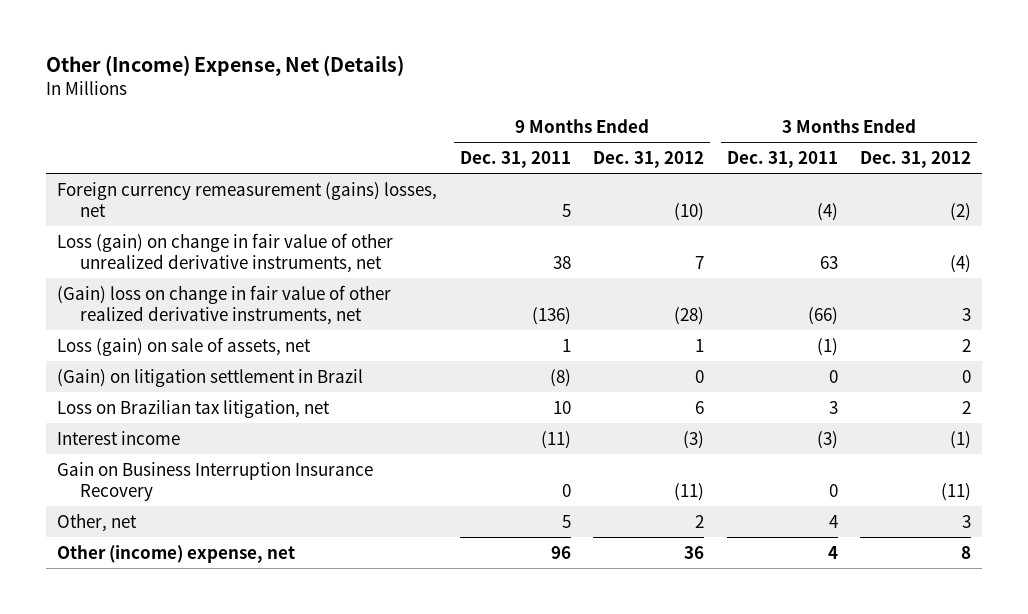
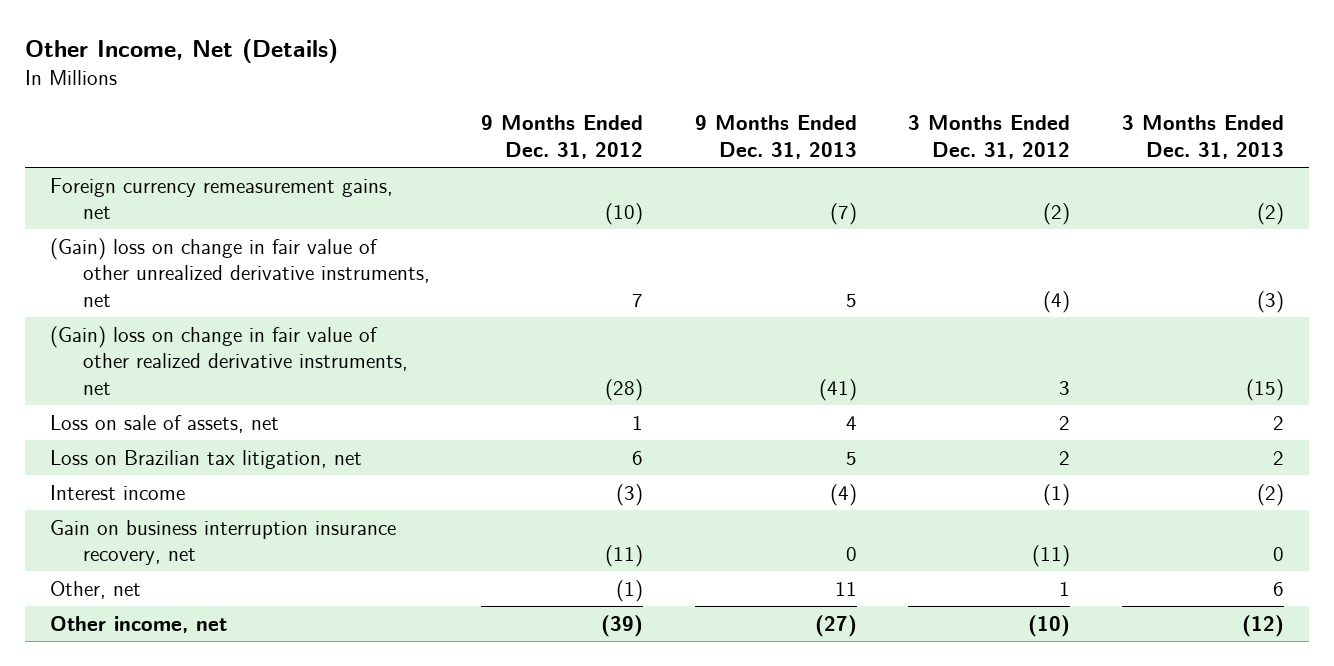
[45,55,404,77] Other (Income) Expense, Net (Details) -> [24,38,338,63] Other Income, Net (Details)
[459,150,571,168] Dec. 31, 2011 -> none
[726,150,838,168] Dec. 31, 2011 -> none
none -> [694,115,857,160] 9 Months Ended Dec. 31, 2013
none -> [1121,115,1284,160] 3 Months Ended Dec. 31, 2013
[57,181,438,218] Foreign currency remeasurement (gains) losses, net -> [50,177,394,220] Foreign currency remeasurement gains, net
[57,232,394,274] Loss (gain) on change in fair value of other unrealized derivative instruments, net -> [50,237,430,308] (Gain) loss on change in fair value of other unrealized derivative instruments, net
[57,368,364,387] (Gain) on litigation settlement in Brazil -> none
[57,336,312,356] Loss (gain) on sale of assets, net -> [50,414,280,433] Loss on sale of assets, net
[57,461,374,502] Gain on Business Interruption Insurance Recovery -> [50,519,397,566] Gain on business interruption insurance recovery, net
[695,514,705,528] 2 -> [616,579,644,602] (1)
[962,514,972,528] 3 -> [1059,581,1071,596] 1
[57,544,296,563] Other (income) expense, net -> [50,615,228,633] Other income, net
[684,545,705,559] 36 -> [601,614,644,637] (39)
[961,545,972,559] 8 -> [1028,614,1071,637] (10)

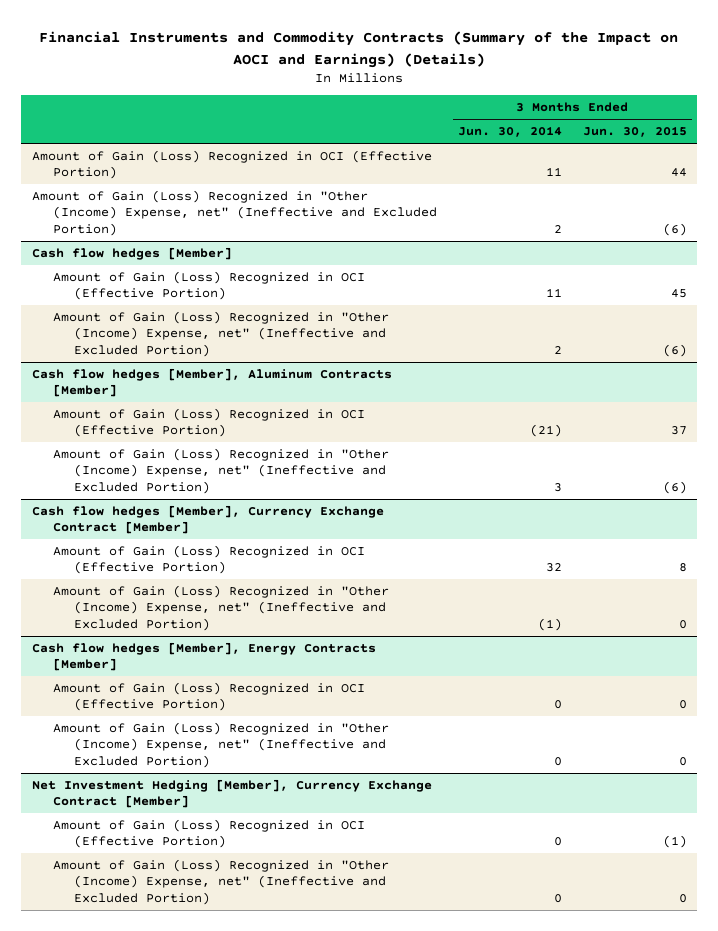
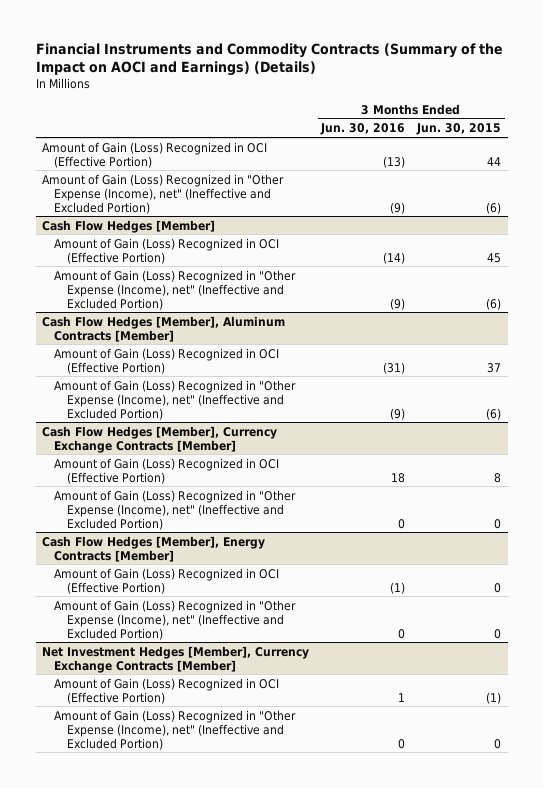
[457,126,562,138] Jun. 30, 2014 -> none
none -> [320,123,406,136] Jun. 30, 2016
[31,189,437,236] Amount of Gain (Loss) Recognized in "Other (Income) Expense, net" (Ineffective and Excluded Portion) -> [41,173,284,214] Amount of Gain (Loss) Recognized in "Other Expense (Income), net" (Ineffective and Excluded Portion)
[31,246,232,260] Cash flow hedges [Member] -> [41,219,215,233] Cash Flow Hedges [Member]
[52,310,389,357] Amount of Gain (Loss) Recognized in "Other (Income) Expense, net" (Ineffective and Excluded Portion) -> [54,269,297,310] Amount of Gain (Loss) Recognized in "Other Expense (Income), net" (Ineffective and Excluded Portion)
[31,367,392,398] Cash flow hedges [Member], Aluminum Contracts [Member] -> [41,315,285,342] Cash Flow Hedges [Member], Aluminum Contracts [Member]
[52,447,389,494] Amount of Gain (Loss) Recognized in "Other (Income) Expense, net" (Ineffective and Excluded Portion) -> [54,379,297,420] Amount of Gain (Loss) Recognized in "Other Expense (Income), net" (Ineffective and Excluded Portion)
[31,504,384,535] Cash flow hedges [Member], Currency Exchange Contract [Member] -> [41,425,277,453] Cash Flow Hedges [Member], Currency Exchange Contracts [Member]
[52,584,389,631] Amount of Gain (Loss) Recognized in "Other (Income) Expense, net" (Ineffective and Excluded Portion) -> [54,489,297,530] Amount of Gain (Loss) Recognized in "Other Expense (Income), net" (Ineffective and Excluded Portion)
[31,641,376,672] Cash flow hedges [Member], Energy Contracts [Member] -> [41,535,265,562] Cash Flow Hedges [Member], Energy Contracts [Member]
[52,721,389,768] Amount of Gain (Loss) Recognized in "Other (Income) Expense, net" (Ineffective and Excluded Portion) -> [54,599,297,640] Amount of Gain (Loss) Recognized in "Other Expense (Income), net" (Ineffective and Excluded Portion)
[31,778,432,809] Net Investment Hedging [Member], Currency Exchange Contract [Member] -> [41,645,309,673] Net Investment Hedges [Member], Currency Exchange Contracts [Member]
[52,858,389,905] Amount of Gain (Loss) Recognized in "Other (Income) Expense, net" (Ineffective and Excluded Portion) -> [54,709,297,750] Amount of Gain (Loss) Recognized in "Other Expense (Income), net" (Ineffective and Excluded Portion)

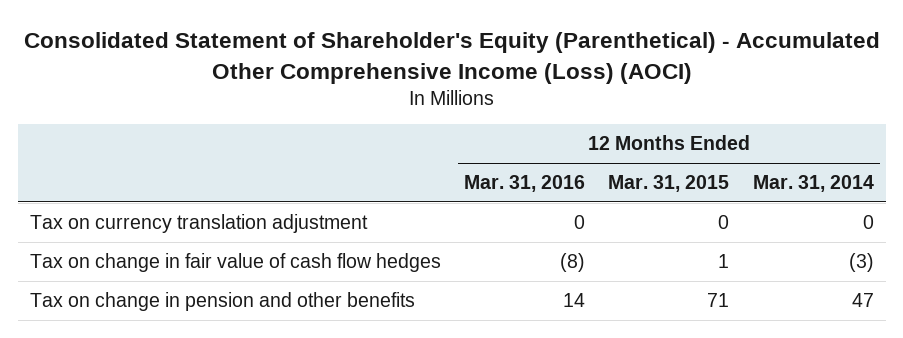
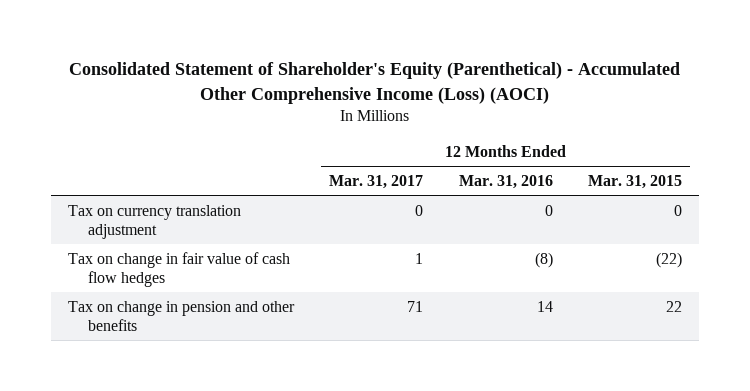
[752,175,874,193] Mar. 31, 2014 -> none
none -> [329,174,424,189] Mar. 31, 2017
[718,254,730,269] 1 -> [655,251,682,268] (22)
[707,293,730,308] 71 -> [665,300,682,312] 22

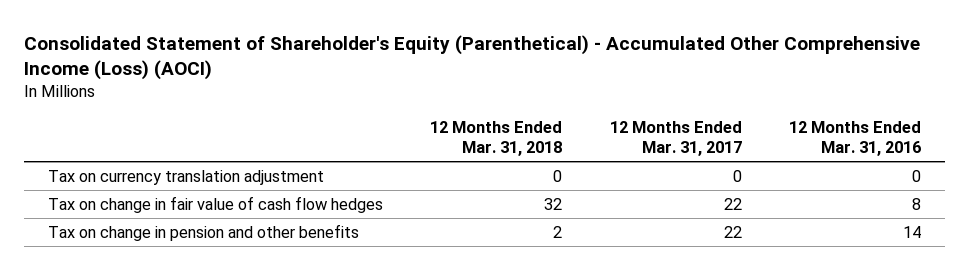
[587,174,682,189] Mar. 31, 2015 -> none
none -> [430,121,563,157] 12 Months Ended Mar. 31, 2018
[415,252,424,264] 1 -> [723,197,742,210] 22
[534,251,553,268] (8) -> [912,197,922,210] 8
[407,300,424,312] 71 -> [723,225,742,238] 22

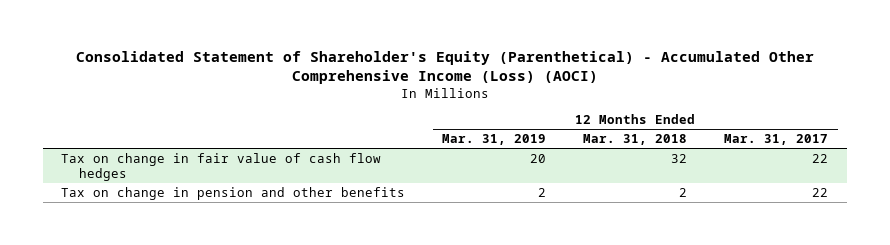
[789,121,922,157] 12 Months Ended Mar. 31, 2016 -> none
none -> [442,134,547,146] Mar. 31, 2019
[47,169,324,185] Tax on currency translation adjustment -> none

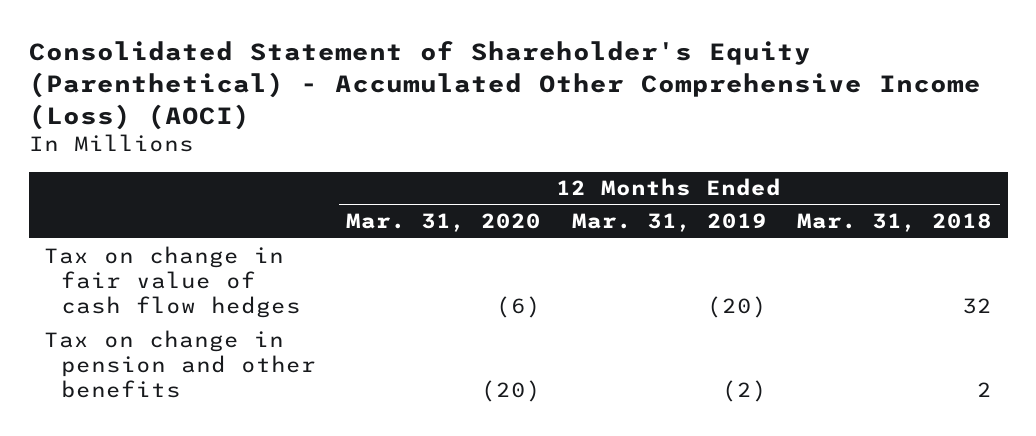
[724,134,829,146] Mar. 31, 2017 -> none
none -> [346,213,542,233] Mar. 31, 2020
[530,153,547,163] 20 -> [706,296,767,319] (20)
[538,187,547,197] 2 -> [721,380,767,403] (2)

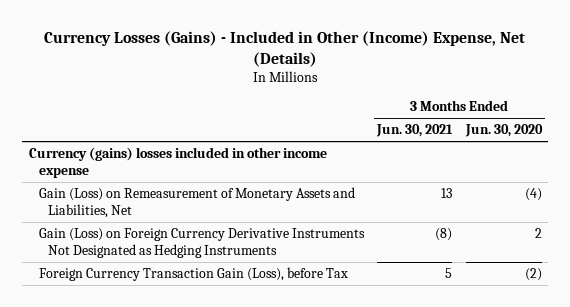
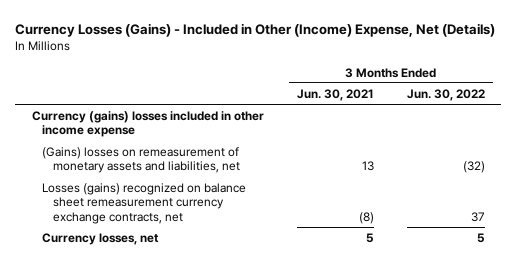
[464,124,543,138] Jun. 30, 2020 -> none
none -> [406,88,485,101] Jun. 30, 2022
[38,186,355,219] Gain (Loss) on Remeasurement of Monetary Assets and Liabilities, Net -> [42,146,240,174] (Gains) losses on remeasurement of monetary assets and liabilities, net
[38,227,365,259] Gain (Loss) on Foreign Currency Derivative Instruments Not Designated as Hedging Instruments -> [42,182,247,225] Losses (gains) recognized on balance sheet remeasurement currency exchange contracts, net
[38,266,348,281] Foreign Currency Transaction Gain (Loss), before Tax -> [42,232,160,245] Currency losses, net

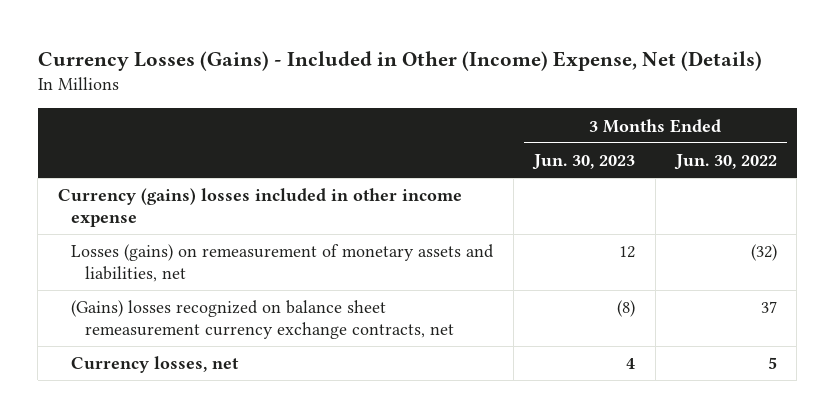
[296,88,374,101] Jun. 30, 2021 -> none
none -> [532,154,636,171] Jun. 30, 2023
[42,146,240,174] (Gains) losses on remeasurement of monetary assets and liabilities, net -> [71,244,495,283] Losses (gains) on remeasurement of monetary assets and liabilities, net
[42,182,247,225] Losses (gains) recognized on balance sheet remeasurement currency exchange contracts, net -> [71,300,454,340] (Gains) losses recognized on balance sheet remeasurement currency exchange contracts, net

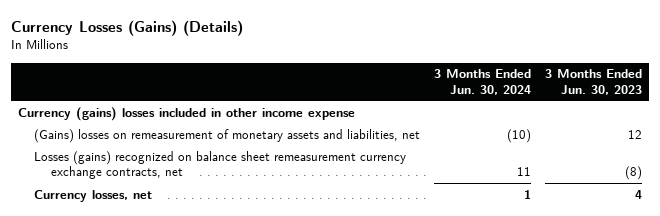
[37,50,762,71] Currency Losses (Gains) - Included in Other (Income) Expense, Net (Details) -> [11,19,244,36] Currency Losses (Gains) (Details)
[673,154,777,171] Jun. 30, 2022 -> none
none -> [434,69,532,95] 3 Months Ended Jun. 30, 2024
[71,244,495,283] Losses (gains) on remeasurement of monetary assets and liabilities, net -> [34,128,421,143] (Gains) losses on remeasurement of monetary assets and liabilities, net
[71,300,454,340] (Gains) losses recognized on balance sheet remeasurement currency exchange contracts, net -> [34,150,407,180] Losses (gains) recognized on balance sheet remeasurement currency exchange contracts, net

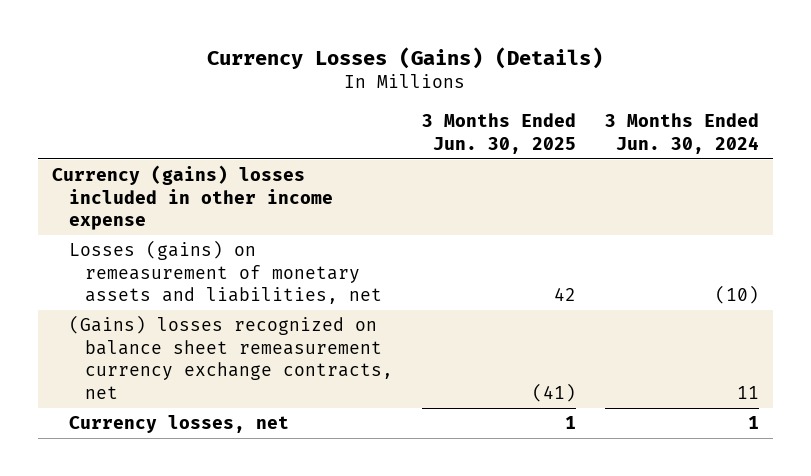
[544,69,642,95] 3 Months Ended Jun. 30, 2023 -> none
none -> [421,112,576,154] 3 Months Ended Jun. 30, 2025
[34,128,421,143] (Gains) losses on remeasurement of monetary assets and liabilities, net -> [68,240,382,305] Losses (gains) on remeasurement of monetary assets and liabilities, net
[34,150,407,180] Losses (gains) recognized on balance sheet remeasurement currency exchange contracts, net -> [68,315,393,399] (Gains) losses recognized on balance sheet remeasurement currency exchange contracts, net

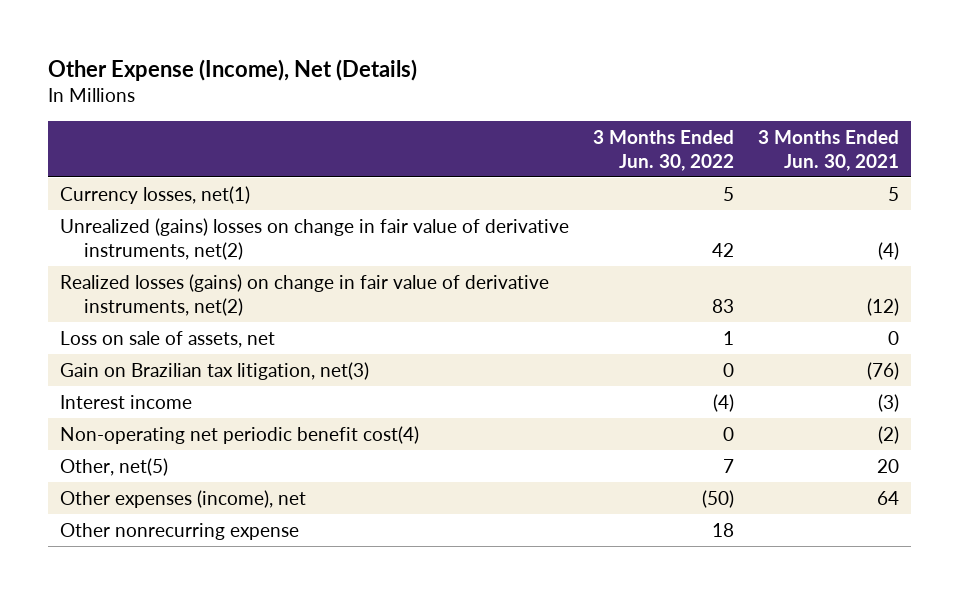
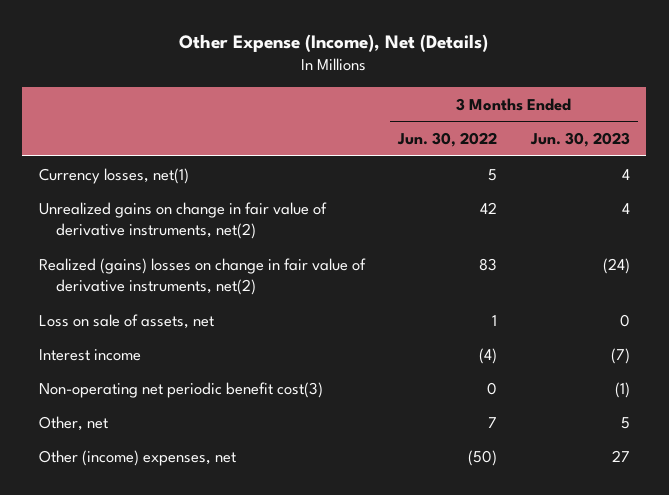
[757,129,899,171] 3 Months Ended Jun. 30, 2021 -> none
none -> [529,131,630,147] Jun. 30, 2023
[59,217,569,260] Unrealized (gains) losses on change in fair value of derivative instruments, net(2) -> [39,201,328,240] Unrealized gains on change in fair value of derivative instruments, net(2)
[59,273,549,316] Realized losses (gains) on change in fair value of derivative instruments, net(2) -> [39,257,367,296] Realized (gains) losses on change in fair value of derivative instruments, net(2)
[59,361,369,380] Gain on Brazilian tax litigation, net(3) -> none
[59,522,299,540] Other nonrecurring expense -> none
[59,425,419,444] Non-operating net periodic benefit cost(4) -> [39,381,324,398] Non-operating net periodic benefit cost(3)
[59,457,168,476] Other, net(5) -> [39,415,109,431] Other, net
[59,489,306,508] Other expenses (income), net -> [39,449,237,466] Other (income) expenses, net

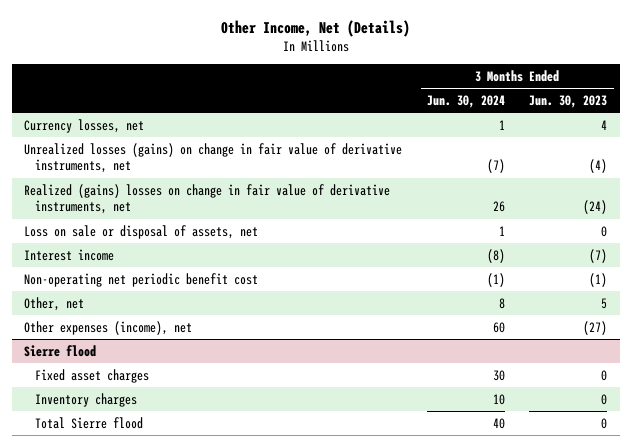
[179,34,489,53] Other Expense (Income), Net (Details) -> [220,19,410,37] Other Income, Net (Details)
[397,131,498,147] Jun. 30, 2022 -> none
none -> [426,94,505,108] Jun. 30, 2024
[39,167,190,184] Currency losses, net(1) -> [24,118,145,133] Currency losses, net
[39,201,328,240] Unrealized gains on change in fair value of derivative instruments, net(2) -> [24,142,403,174] Unrealized losses (gains) on change in fair value of derivative instruments, net
[621,202,630,214] 4 -> [589,159,608,174] (4)
[39,257,367,296] Realized (gains) losses on change in fair value of derivative instruments, net(2) -> [24,183,391,215] Realized (gains) losses on change in fair value of derivative instruments, net
[39,313,215,329] Loss on sale of assets, net -> [24,224,259,239] Loss on sale or disposal of assets, net
[39,381,324,398] Non-operating net periodic benefit cost(3) -> [24,272,259,287] Non-operating net periodic benefit cost
[39,449,237,466] Other (income) expenses, net -> [24,320,193,335] Other expenses (income), net
[611,449,630,462] 27 -> [583,320,608,335] (27)
none -> [24,344,97,357] Sierre flood
none -> [35,368,150,383] Fixed asset charges
none -> [35,392,138,407] Inventory charges
none -> [35,416,144,429] Total Sierre flood

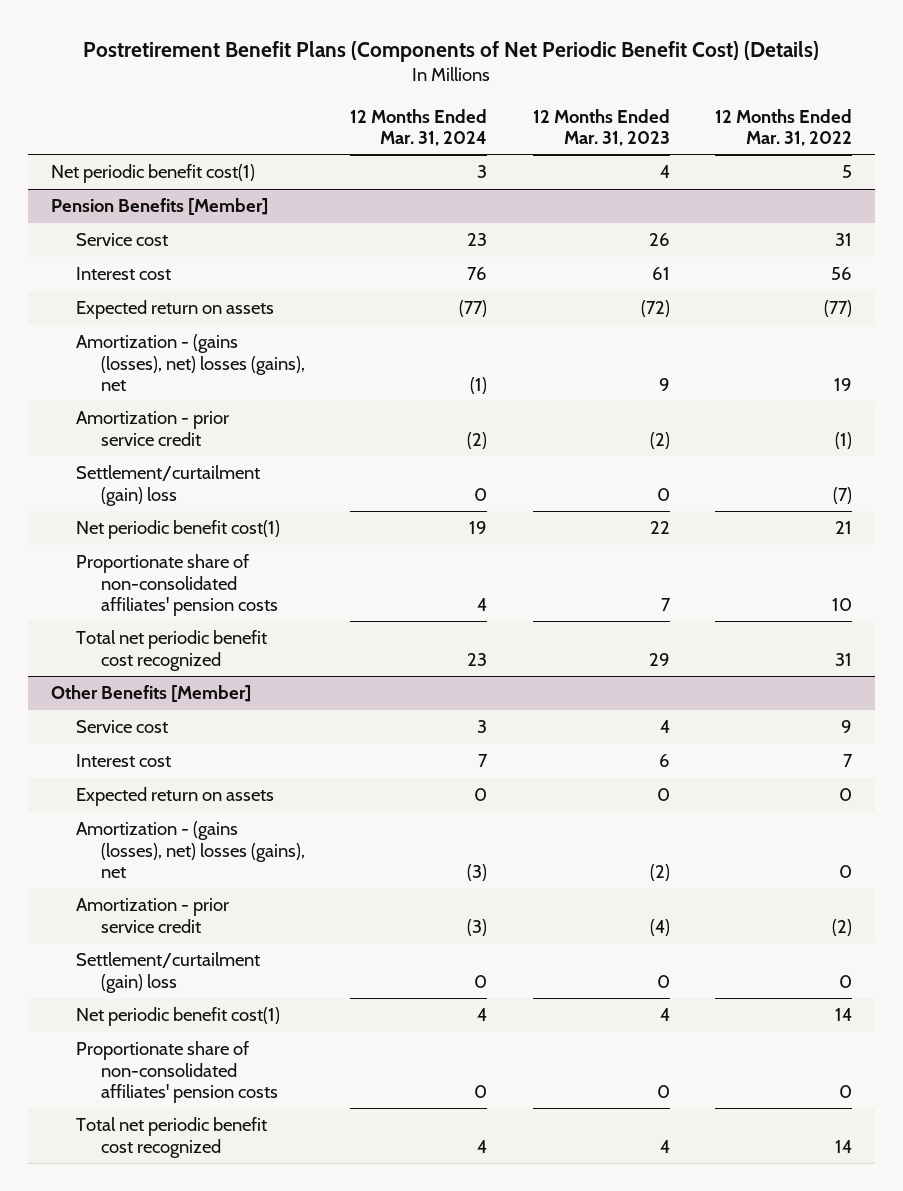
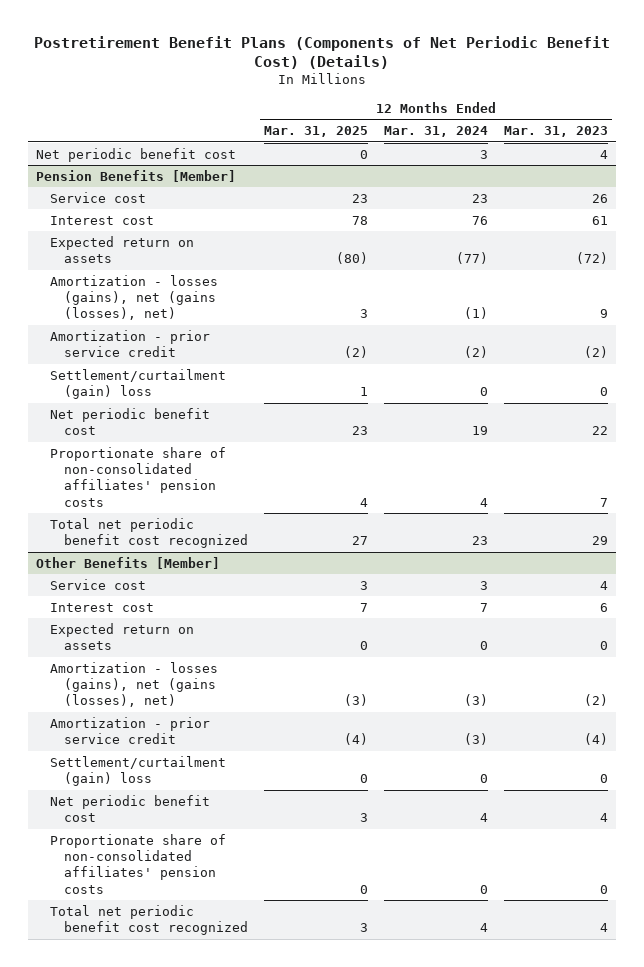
[714,108,852,147] 12 Months Ended Mar. 31, 2022 -> none
none -> [264,126,369,138] Mar. 31, 2025
[50,164,255,184] Net periodic benefit cost(1) -> [35,147,236,162] Net periodic benefit cost
[76,334,306,391] Amortization - (gains (losses), net) losses (gains), net -> [49,274,218,321] Amortization - losses (gains), net (gains (losses), net)
[76,520,281,540] Net periodic benefit cost(1) -> [49,407,210,436] Net periodic benefit cost
[76,821,306,878] Amortization - (gains (losses), net) losses (gains), net -> [49,661,218,708] Amortization - losses (gains), net (gains (losses), net)
[76,1007,281,1027] Net periodic benefit cost(1) -> [49,794,210,823] Net periodic benefit cost

